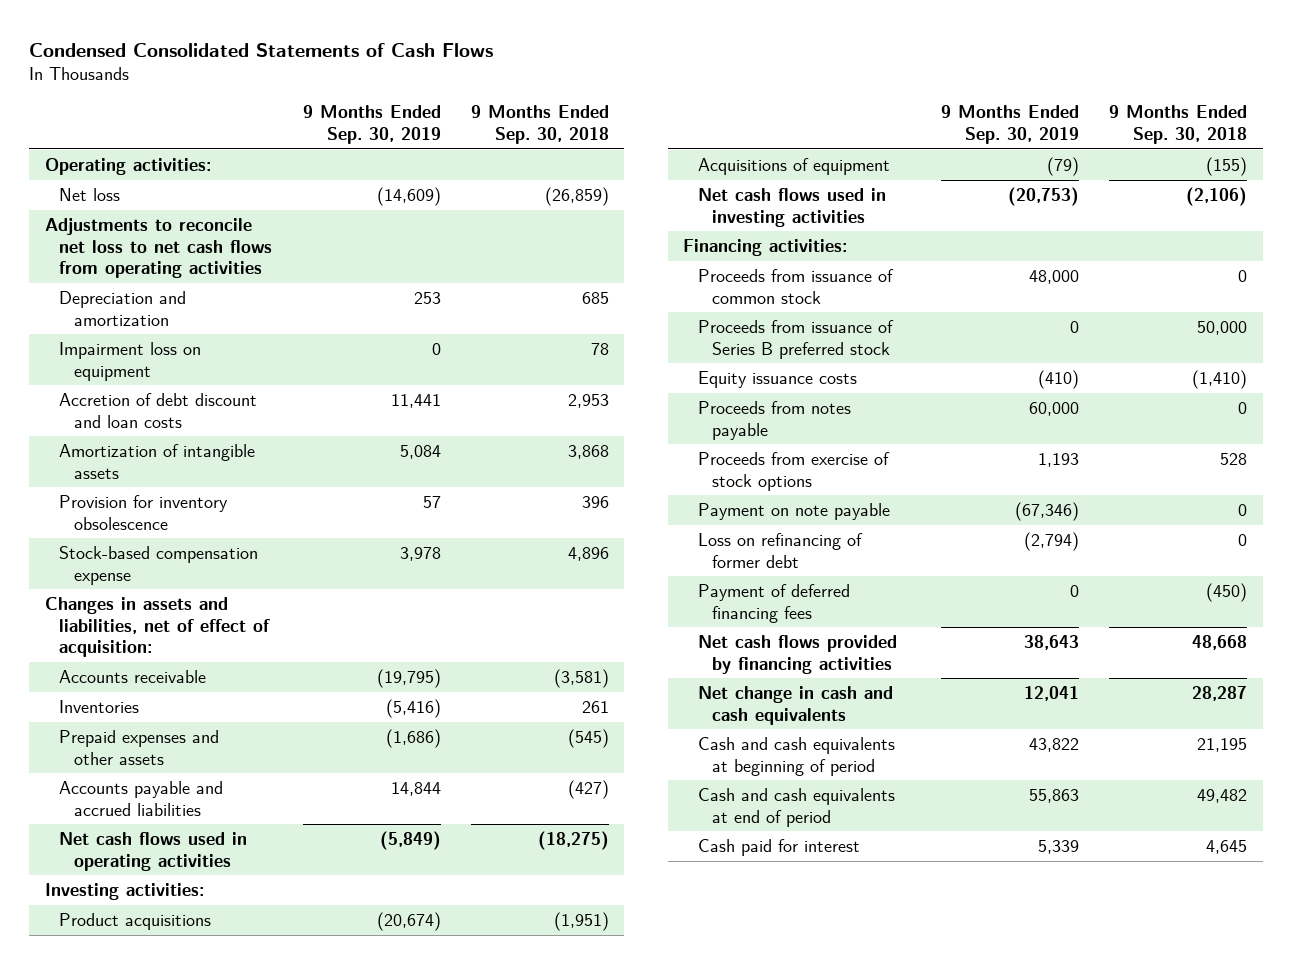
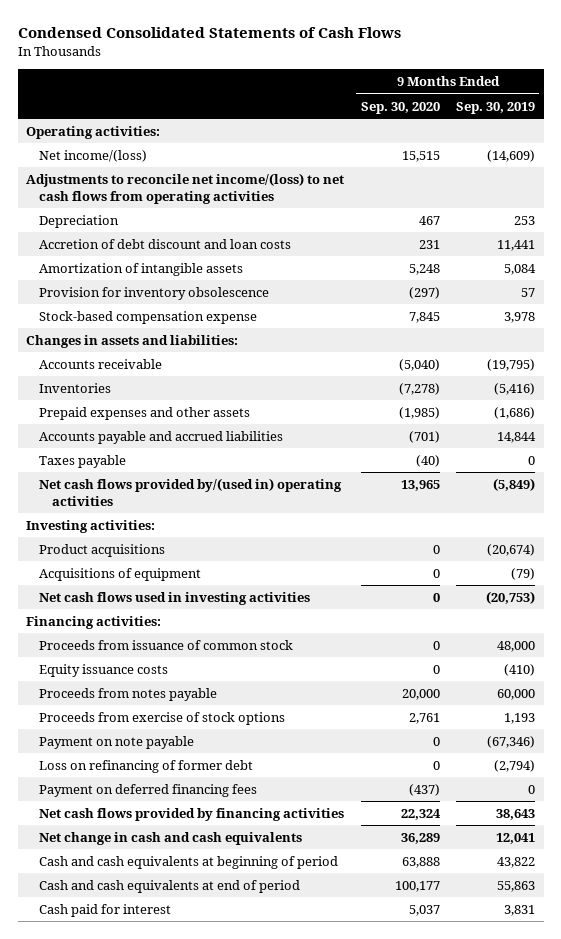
[471,105,610,145] 9 Months Ended Sep. 30, 2018 -> none
none -> [360,101,440,114] Sep. 30, 2020
[59,341,202,381] Impairment loss on equipment -> none
[59,187,121,201] Net loss -> [38,149,147,162] Net income/(loss)
[44,217,273,279] Adjustments to reconcile net loss to net cash flows from operating activities -> [25,172,344,204] Adjustments to reconcile net income/(loss) to net cash flows from operating activities
[59,290,187,326] Depreciation and amortization -> [38,214,119,228] Depreciation
[44,596,271,658] Changes in assets and liabilities, net of effect of acquisition: -> [25,334,238,348] Changes in assets and liabilities:
none -> [38,454,126,468] Taxes payable
[59,831,248,871] Net cash flows used in operating activities -> [38,477,342,506] Net cash flows provided by/(used in) operating activities
[697,319,894,359] Proceeds from issuance of Series B preferred stock -> none
[697,583,850,623] Payment of deferred financing fees -> [38,783,257,797] Payment on deferred financing fees
[1038,839,1080,854] 5,339 -> [504,904,536,916] 3,831

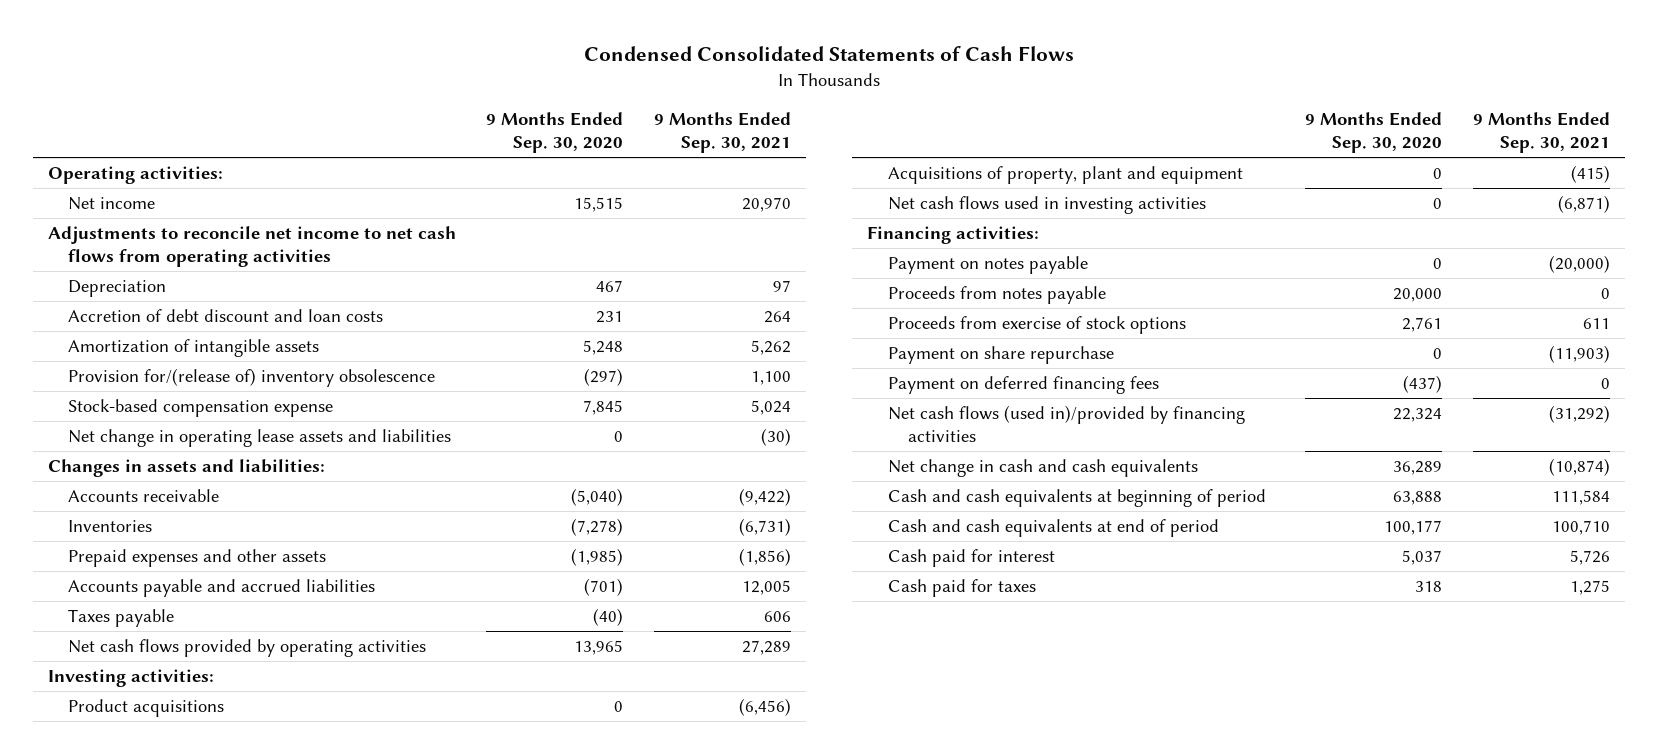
[456,101,536,114] Sep. 30, 2019 -> none
none -> [653,112,791,153] 9 Months Ended Sep. 30, 2021
[38,149,147,162] Net income/(loss) -> [68,197,156,211] Net income
[25,172,344,204] Adjustments to reconcile net income/(loss) to net cash flows from operating activities -> [47,226,456,267] Adjustments to reconcile net income to net cash flows from operating activities
[38,286,269,300] Provision for inventory obsolescence -> [68,368,436,388] Provision for/(release of) inventory obsolescence
none -> [68,429,452,448] Net change in operating lease assets and liabilities
[38,477,342,506] Net cash flows provided by/(used in) operating activities -> [68,639,427,658] Net cash flows provided by operating activities
[38,567,201,581] Acquisitions of equipment -> [887,166,1243,185] Acquisitions of property, plant and equipment
[38,639,293,650] Proceeds from issuance of common stock -> none
[38,663,168,677] Equity issuance costs -> none
none -> [887,256,1088,275] Payment on notes payable
[38,735,194,749] Payment on note payable -> none
[38,759,253,773] Loss on refinancing of former debt -> none
none -> [887,346,1114,365] Payment on share repurchase
[38,807,344,821] Net cash flows provided by financing activities -> [887,405,1245,442] Net cash flows (used in)/provided by financing activities
none -> [887,579,1036,598] Cash paid for taxes

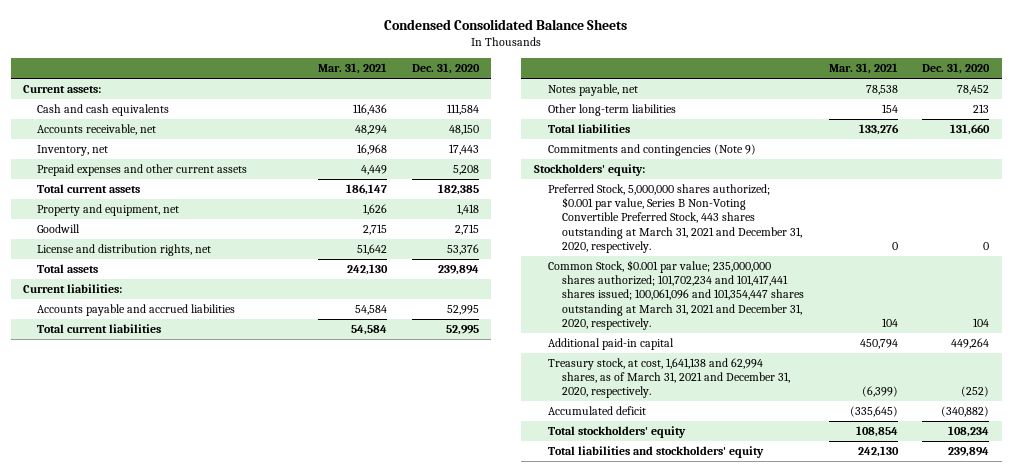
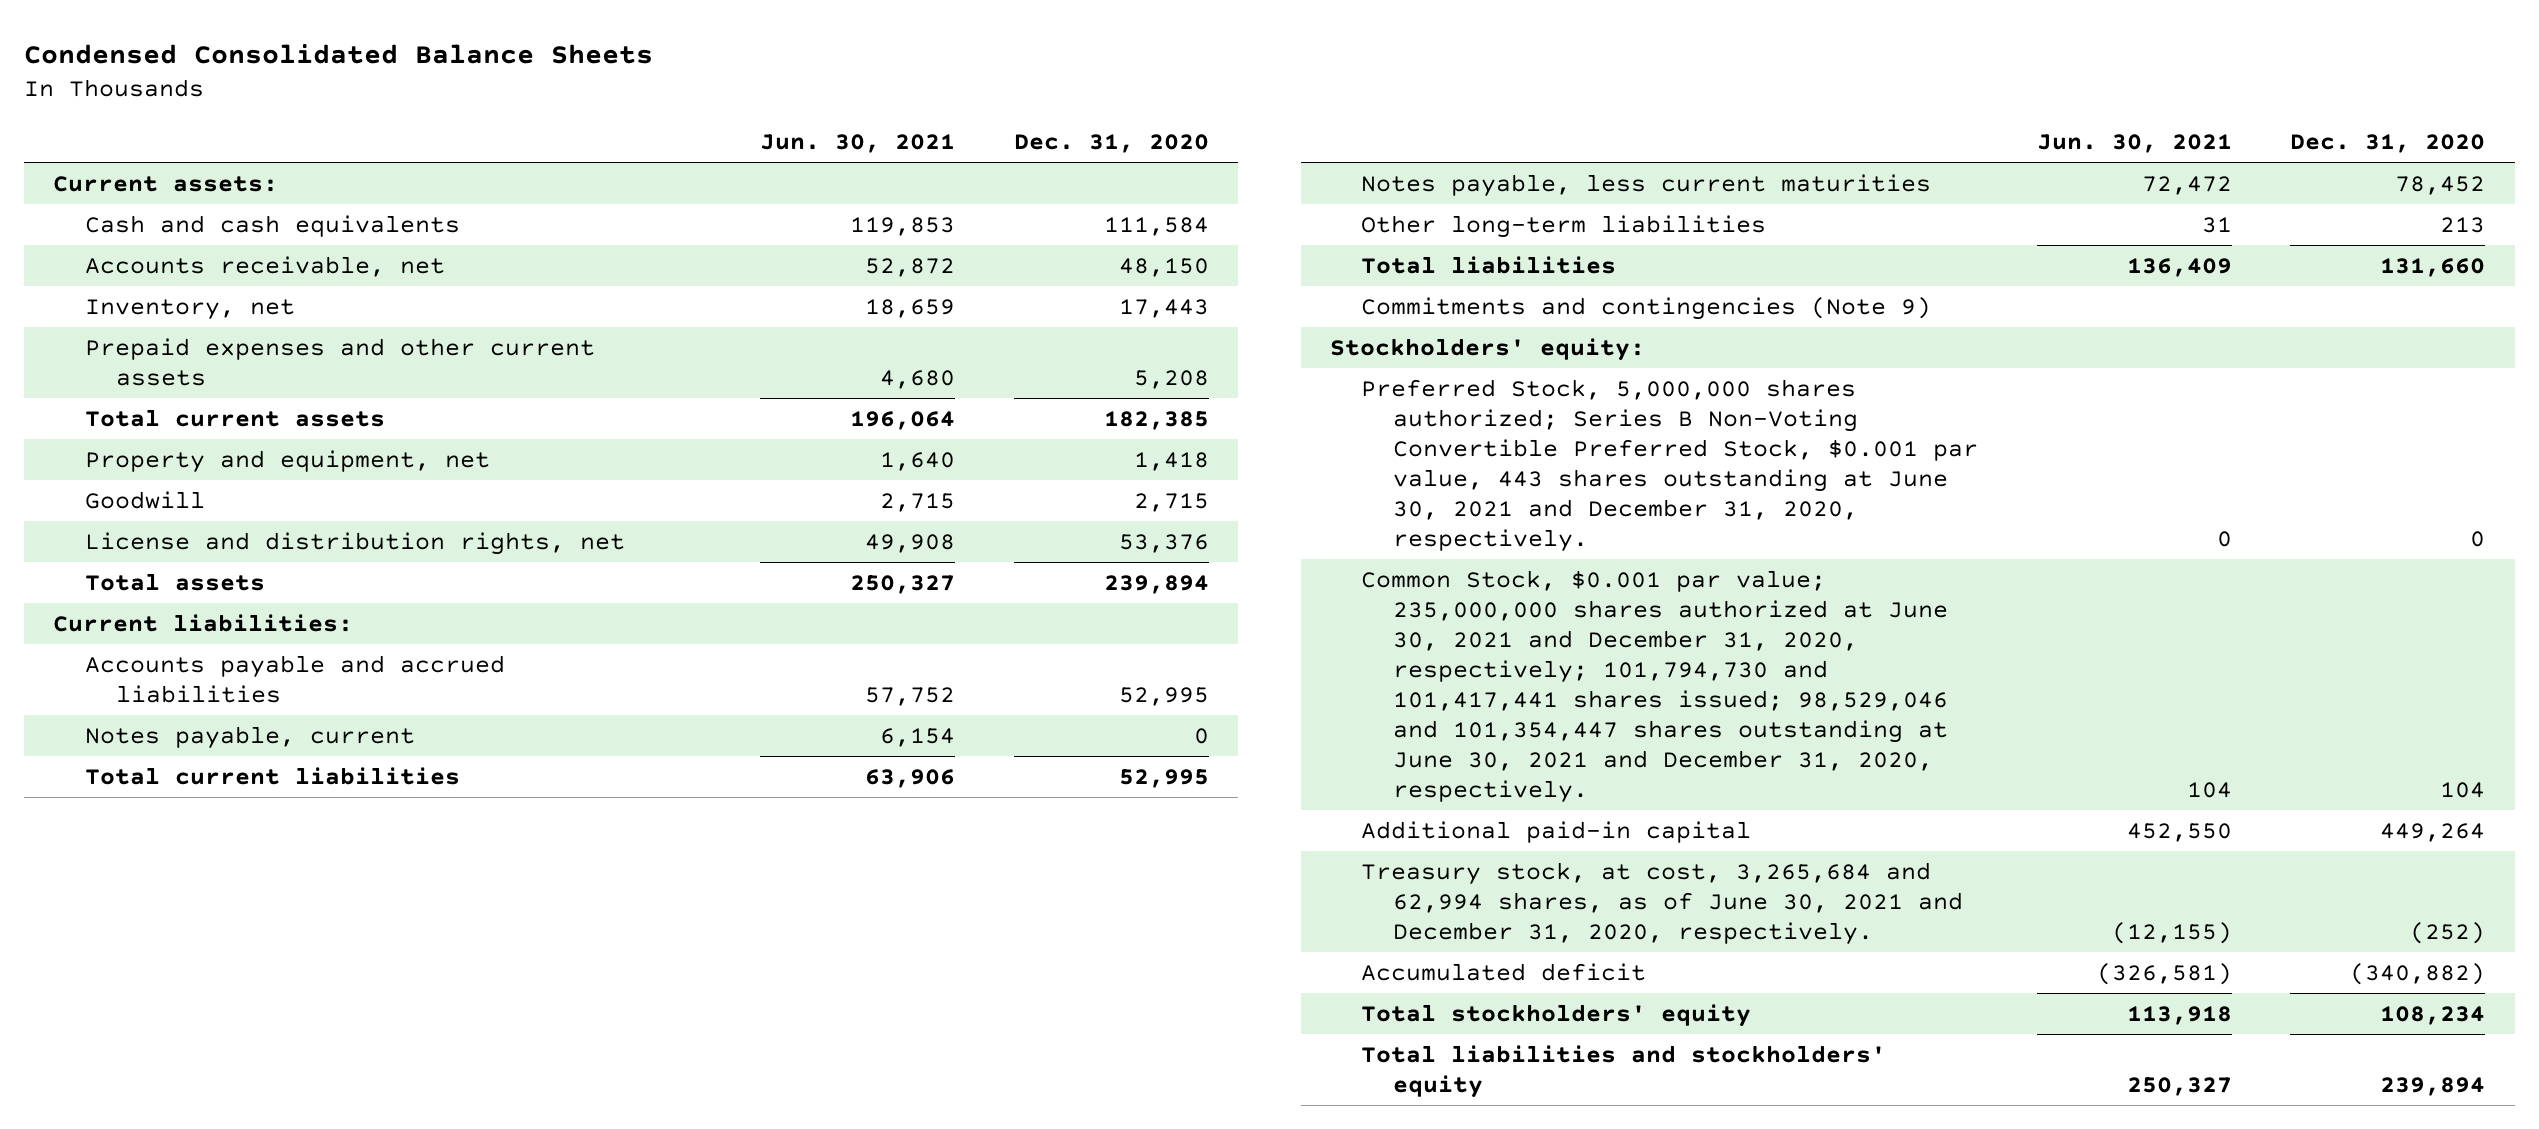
[318,63,388,75] Mar. 31, 2021 -> none
none -> [760,134,956,154] Jun. 30, 2021
none -> [84,725,415,749] Notes payable, current
[548,84,639,97] Notes payable, net -> [1361,173,1932,197] Notes payable, less current maturities
[548,184,803,253] Preferred Stock, 5,000,000 shares authorized; $0.001 par value, Series B Non-Voting Convertible Preferred Stock, 443 shares outstanding at March 31, 2021 and December 31, 2020, respectively. -> [1361,378,1978,553] Preferred Stock, 5,000,000 shares authorized; Series B Non-Voting Convertible Preferred Stock, $0.001 par value, 443 shares outstanding at June 30, 2021 and December 31, 2020, respectively.
[548,260,805,330] Common Stock, $0.001 par value; 235,000,000 shares authorized; 101,702,234 and 101,417,441 shares issued; 100,061,096 and 101,354,447 shares outstanding at March 31, 2021 and December 31, 2020, respectively. -> [1361,569,1948,804] Common Stock, $0.001 par value; 235,000,000 shares authorized at June 30, 2021 and December 31, 2020, respectively; 101,794,730 and 101,417,441 shares issued; 98,529,046 and 101,354,447 shares outstanding at June 30, 2021 and December 31, 2020, respectively.
[548,358,791,399] Treasury stock, at cost, 1,641,138 and 62,994 shares, as of March 31, 2021 and December 31, 2020, respectively. -> [1361,861,1963,945] Treasury stock, at cost, 3,265,684 and 62,994 shares, as of June 30, 2021 and December 31, 2020, respectively.

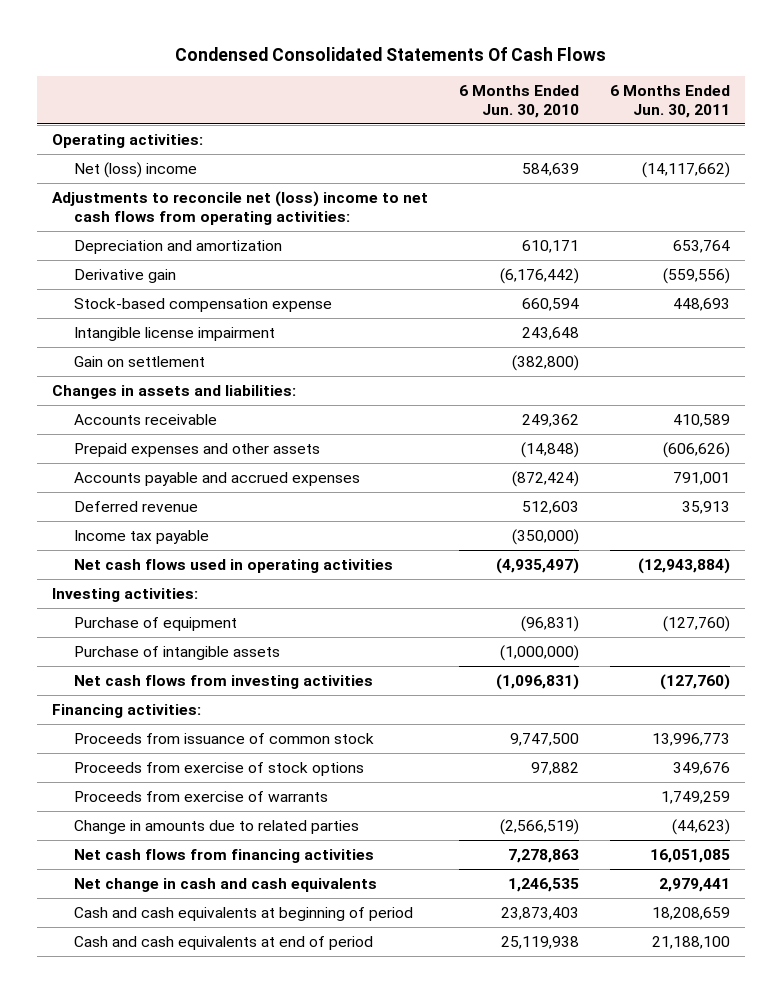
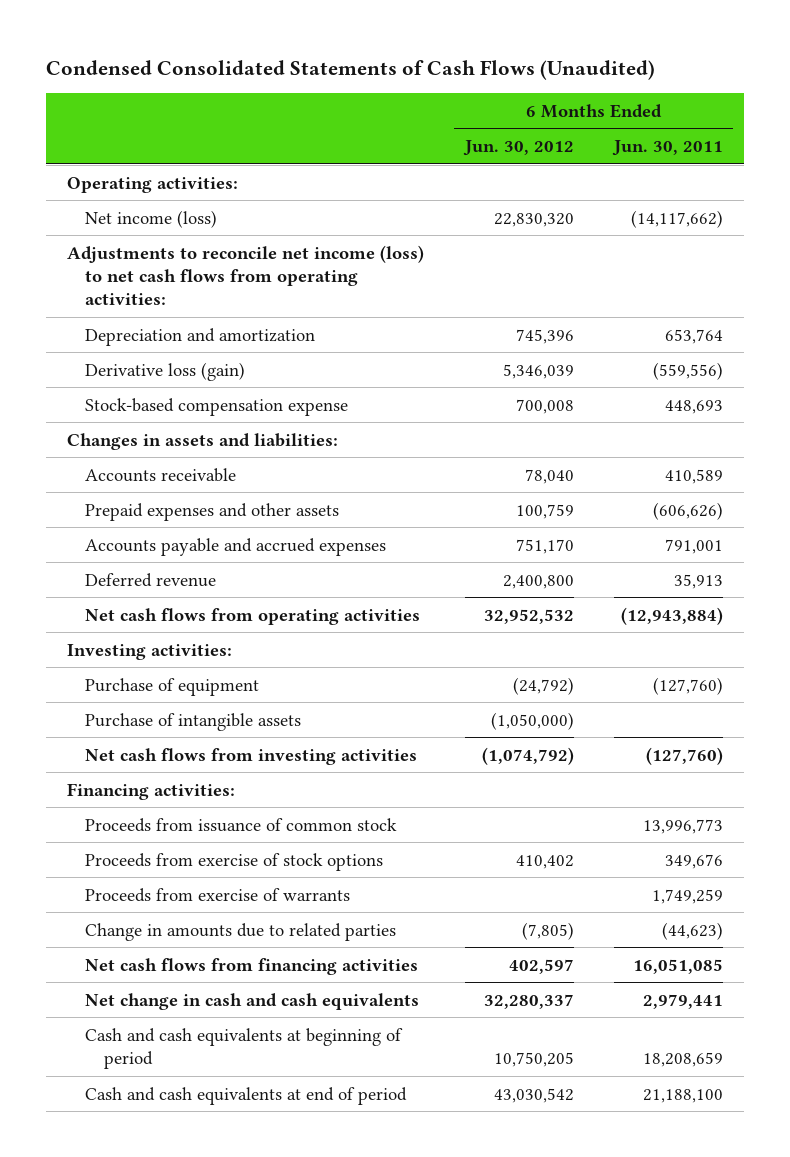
[175,46,607,61] Condensed Consolidated Statements Of Cash Flows -> [46,59,656,80] Condensed Consolidated Statements of Cash Flows (Unaudited)
[459,85,580,118] 6 Months Ended Jun. 30, 2010 -> none
none -> [462,140,574,157] Jun. 30, 2012
[73,162,197,179] Net (loss) income -> [85,209,218,228] Net income (loss)
[52,191,429,225] Adjustments to reconcile net (loss) income to net cash flows from operating activities: -> [66,244,424,306] Adjustments to reconcile net income (loss) to net cash flows from operating activities:
[73,269,176,284] Derivative gain -> [85,361,246,381] Derivative loss (gain)
[73,327,275,342] Intangible license impairment -> none
[73,356,205,368] Gain on settlement -> none
[73,530,209,545] Income tax payable -> none
[73,559,393,574] Net cash flows used in operating activities -> [85,607,421,625] Net cash flows from operating activities

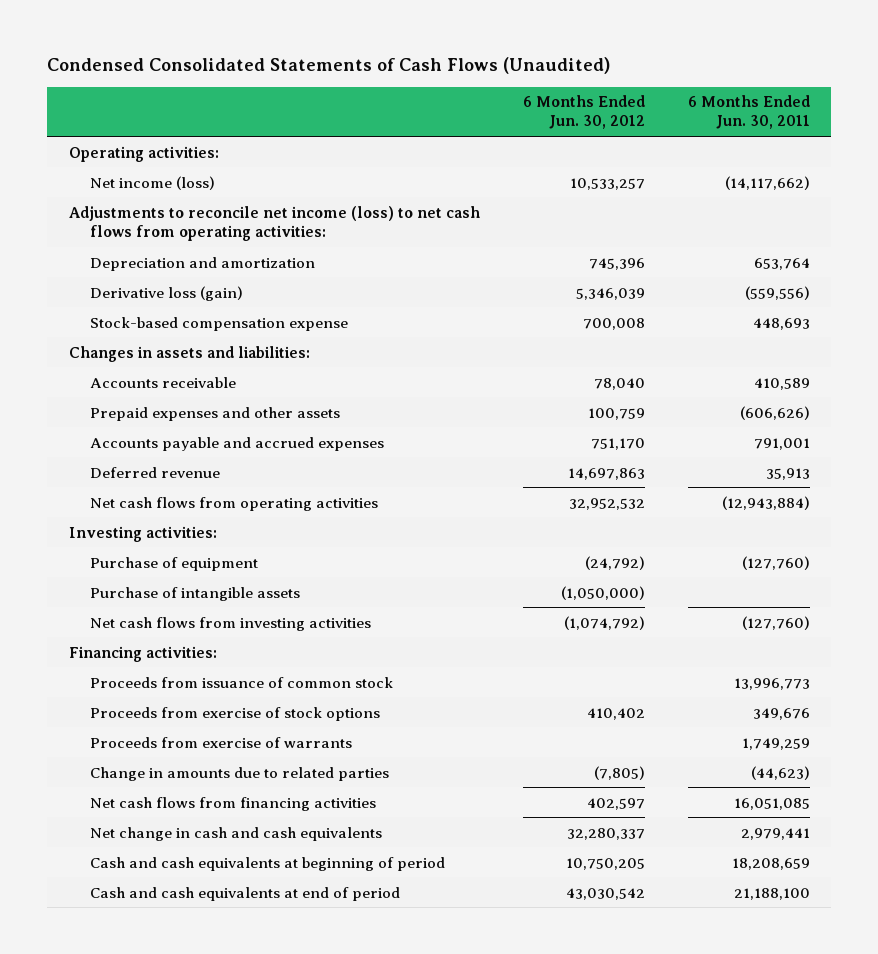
[493,212,574,227] 22,830,320 -> [569,177,645,190] 10,533,257
[502,574,574,589] 2,400,800 -> [567,467,645,480] 14,697,863

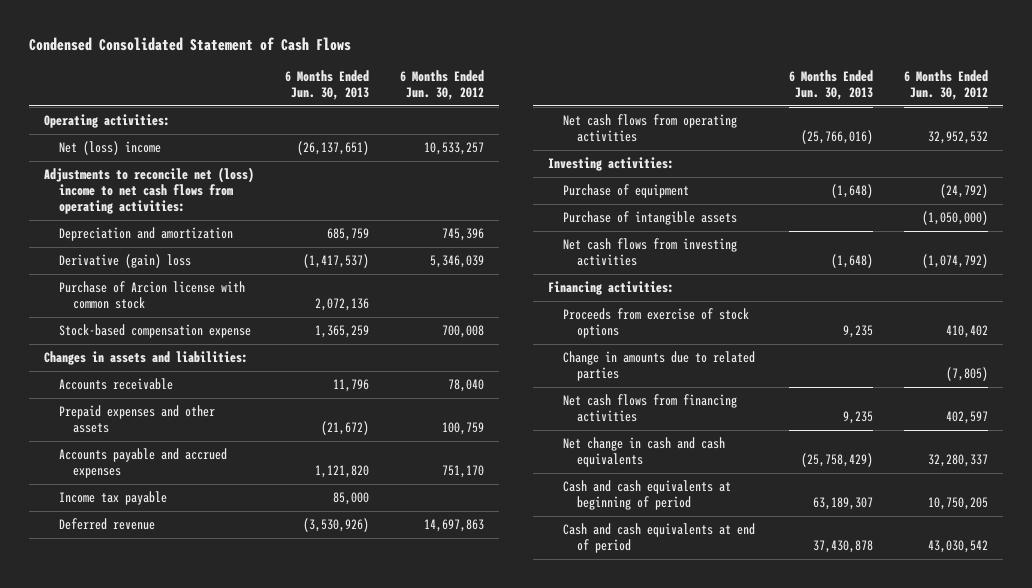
[47,57,611,75] Condensed Consolidated Statements of Cash Flows (Unaudited) -> [28,36,351,51] Condensed Consolidated Statement of Cash Flows
[687,95,810,130] 6 Months Ended Jun. 30, 2011 -> none
none -> [284,69,369,101] 6 Months Ended Jun. 30, 2013
[89,175,215,190] Net income (loss) -> [58,140,161,155] Net (loss) income
[68,205,480,241] Adjustments to reconcile net income (loss) to net cash flows from operating activities: -> [44,166,255,215] Adjustments to reconcile net (loss) income to net cash flows from operating activities:
[89,285,243,301] Derivative loss (gain) -> [58,253,191,268] Derivative (gain) loss
none -> [58,280,245,310] Purchase of Arcion license with common stock
none -> [58,490,167,505] Income tax payable
[89,676,393,688] Proceeds from issuance of common stock -> none
[89,736,352,748] Proceeds from exercise of warrants -> none

